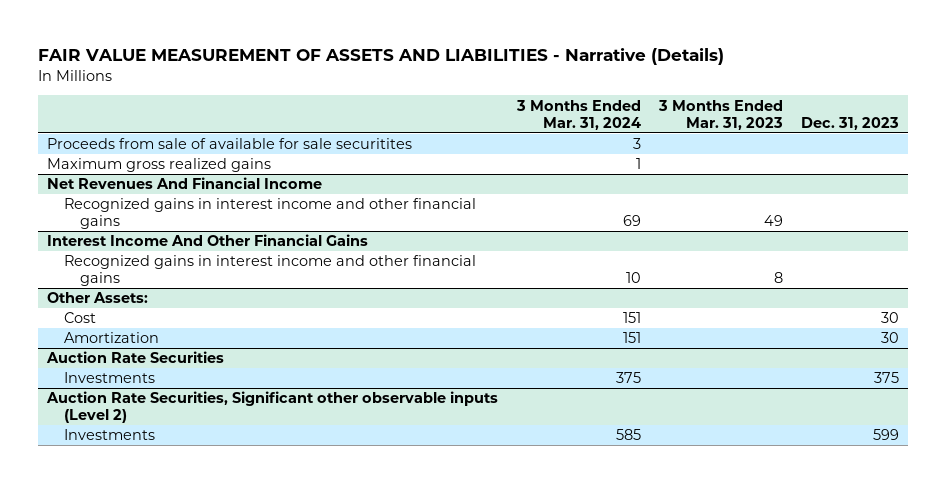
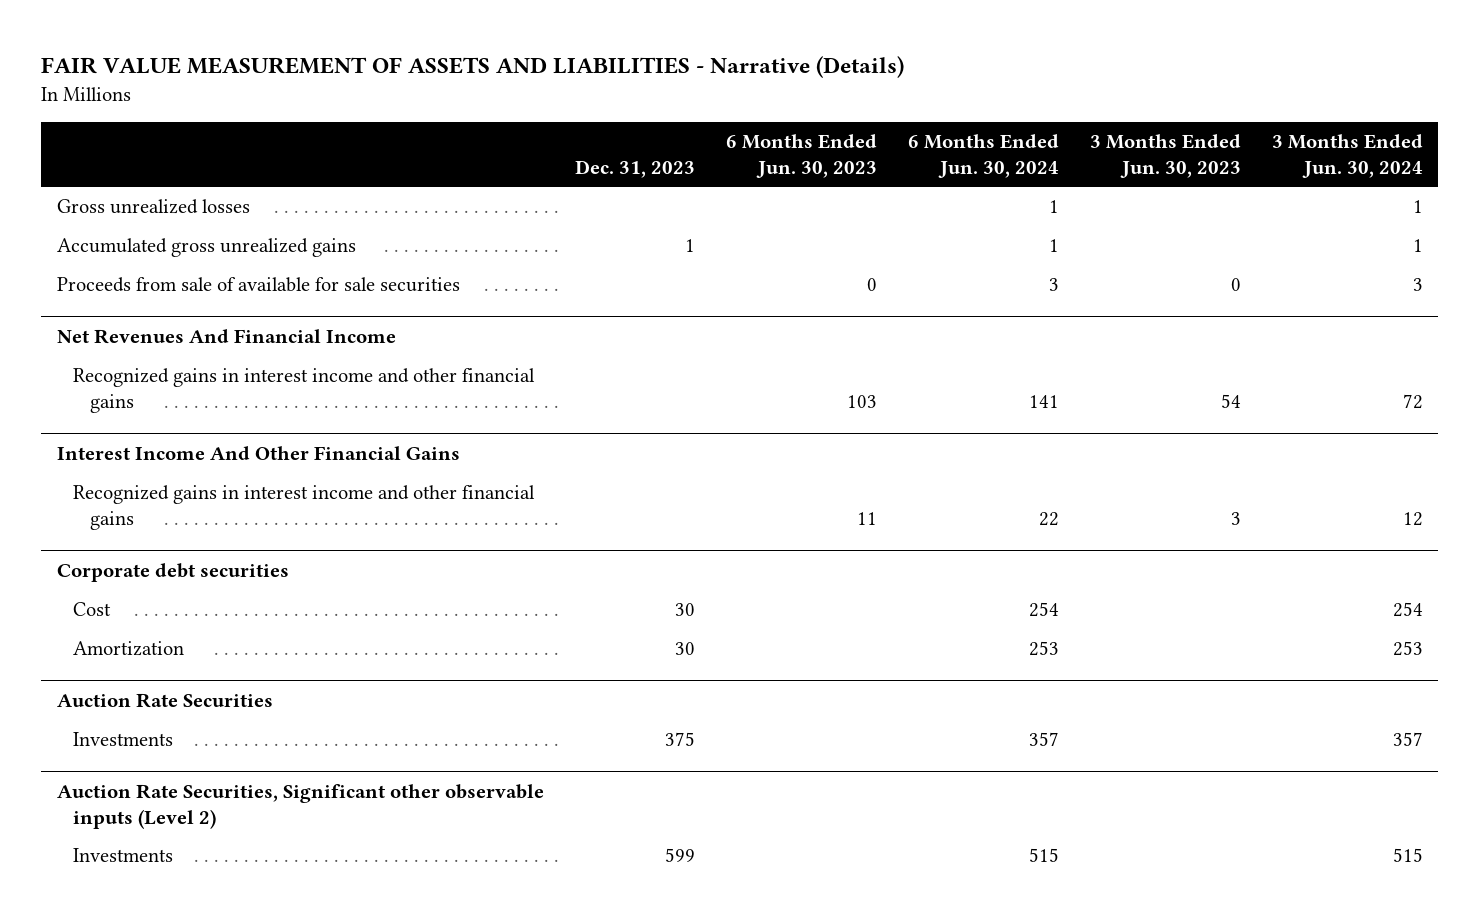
[515,99,641,130] 3 Months Ended Mar. 31, 2024 -> none
[657,99,783,130] 3 Months Ended Mar. 31, 2023 -> none
none -> [725,133,877,178] 6 Months Ended Jun. 30, 2023
none -> [907,133,1059,178] 6 Months Ended Jun. 30, 2024
none -> [1089,133,1241,178] 3 Months Ended Jun. 30, 2023
none -> [1271,133,1423,178] 3 Months Ended Jun. 30, 2024
[47,158,272,173] Maximum gross realized gains -> none
none -> [56,199,250,215] Gross unrealized losses
none -> [56,238,356,258] Accumulated gross unrealized gains
[47,138,413,150] Proceeds from sale of available for sale securitites -> [56,277,460,293] Proceeds from sale of available for sale securities
[47,292,149,304] Other Assets: -> [56,562,289,582] Corporate debt securities

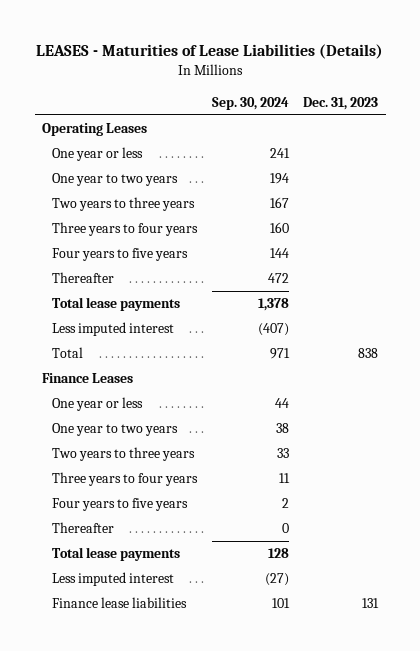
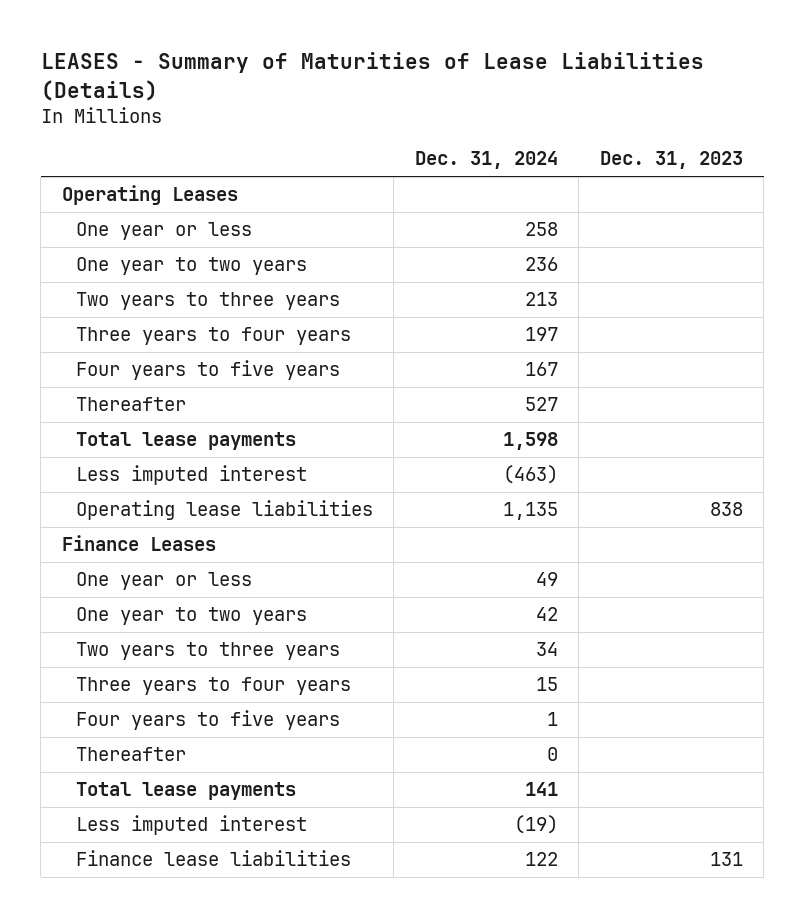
[36,44,384,60] LEASES - Maturities of Lease Liabilities (Details) -> [40,52,704,102] LEASES - Summary of Maturities of Lease Liabilities (Details)
[211,96,289,110] Sep. 30, 2024 -> none
none -> [414,151,558,170] Dec. 31, 2024
[52,347,84,359] Total -> [75,500,373,521] Operating lease liabilities

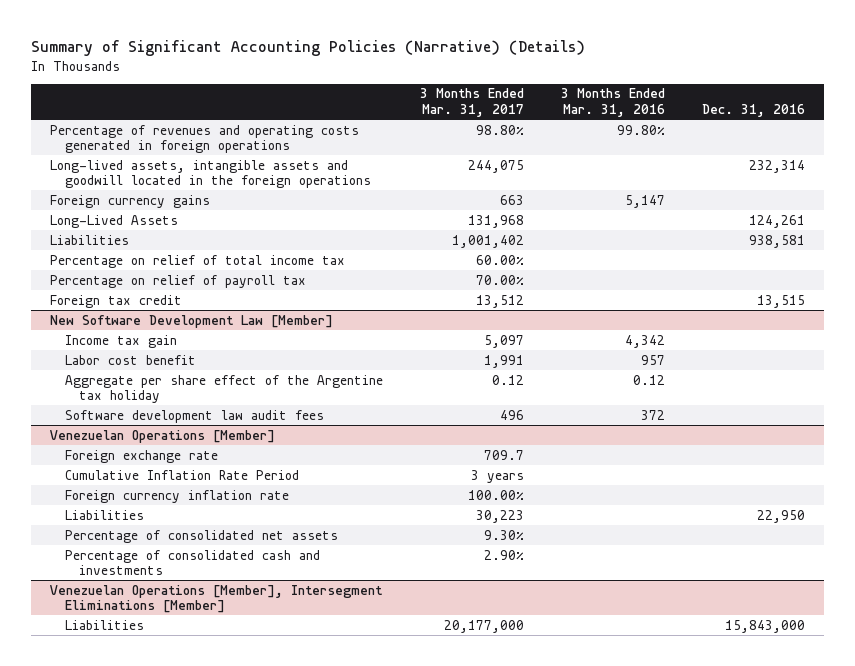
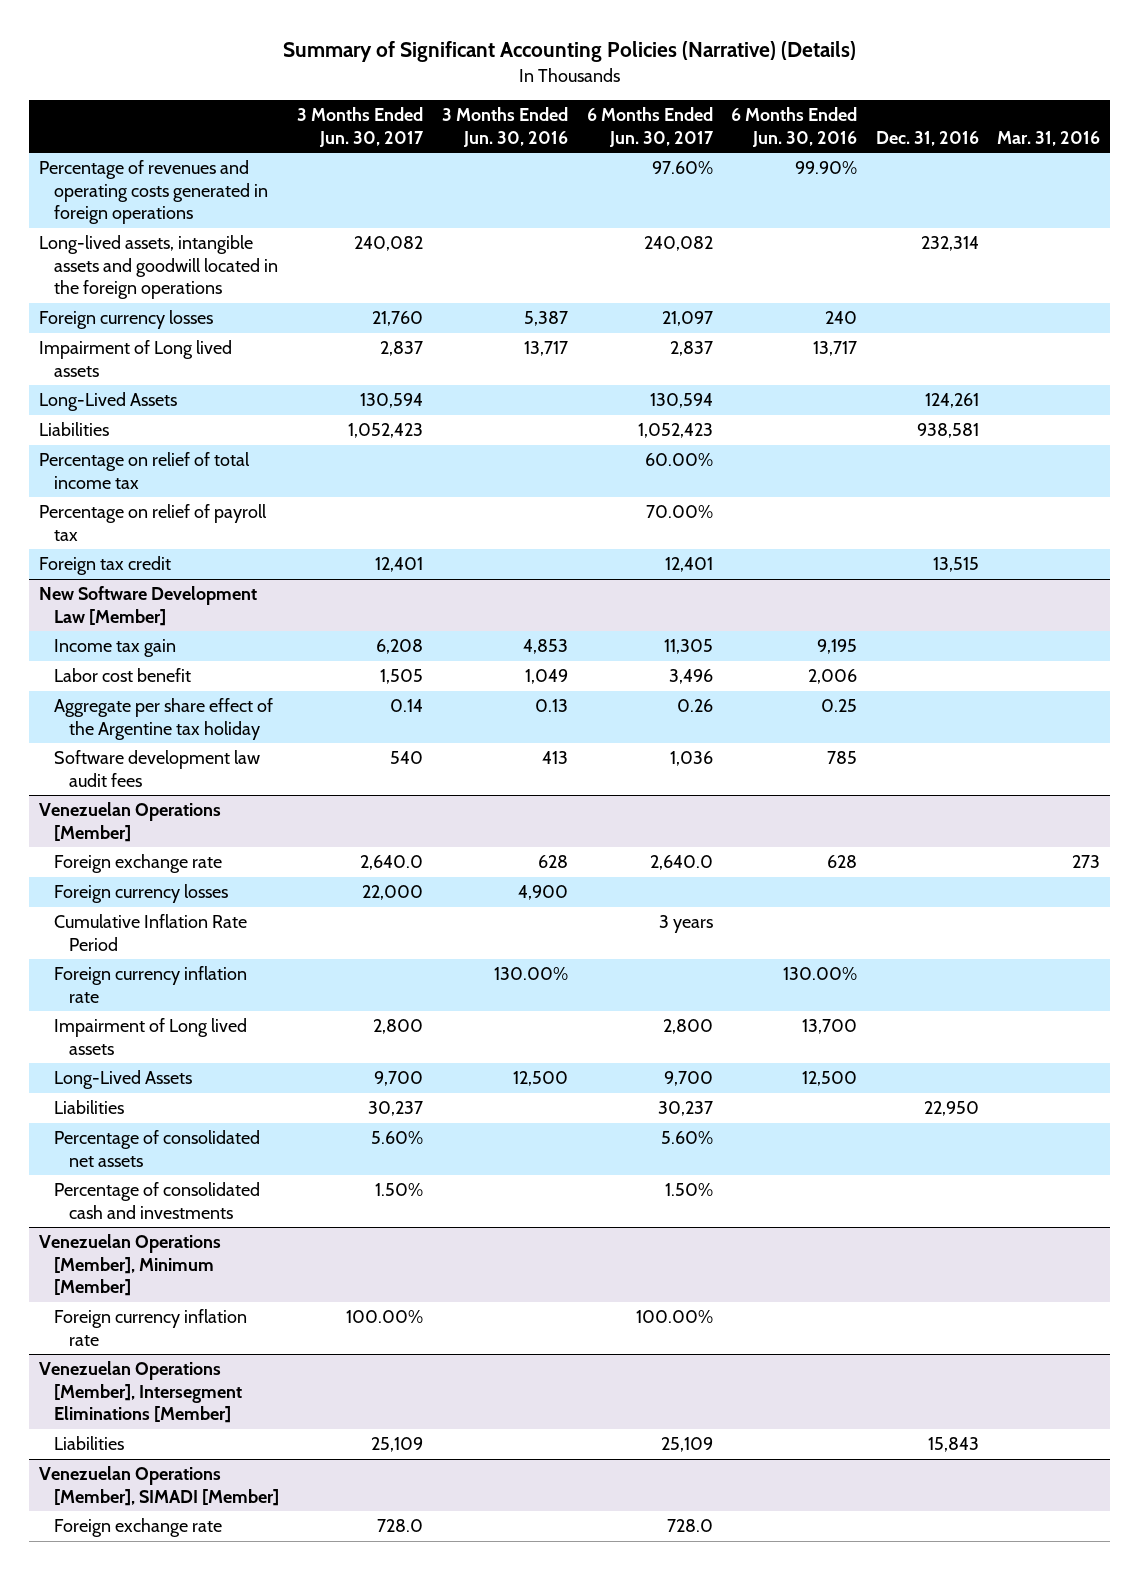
[419,88,524,118] 3 Months Ended Mar. 31, 2017 -> none
[560,88,665,118] 3 Months Ended Mar. 31, 2016 -> none
none -> [297,107,425,147] 3 Months Ended Jun. 30, 2017
none -> [441,107,568,147] 3 Months Ended Jun. 30, 2016
none -> [586,107,714,147] 6 Months Ended Jun. 30, 2017
none -> [731,107,858,147] 6 Months Ended Jun. 30, 2016
none -> [997,130,1101,146] Mar. 31, 2016
[50,194,211,208] Foreign currency gains -> [38,310,213,330] Foreign currency losses
none -> [38,340,232,377] Impairment of Long lived assets
none -> [53,884,228,904] Foreign currency losses
none -> [53,1018,247,1055] Impairment of Long lived assets
none -> [53,1070,192,1090] Long-Lived Assets
none -> [38,1234,221,1296] Venezuelan Operations [Member], Minimum [Member]
none -> [53,1309,247,1346] Foreign currency inflation rate
[724,619,805,633] 15,843,000 -> [927,1437,979,1453] 15,843
none -> [38,1466,279,1506] Venezuelan Operations [Member], SIMADI [Member]
none -> [53,1518,222,1538] Foreign exchange rate

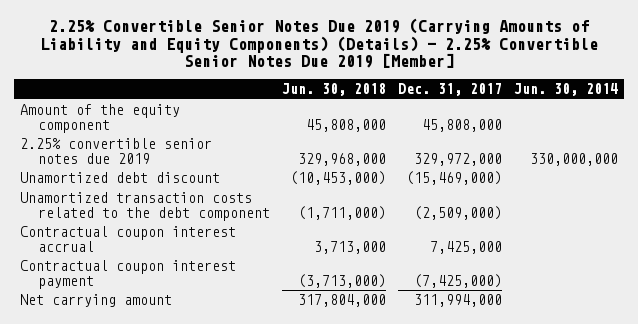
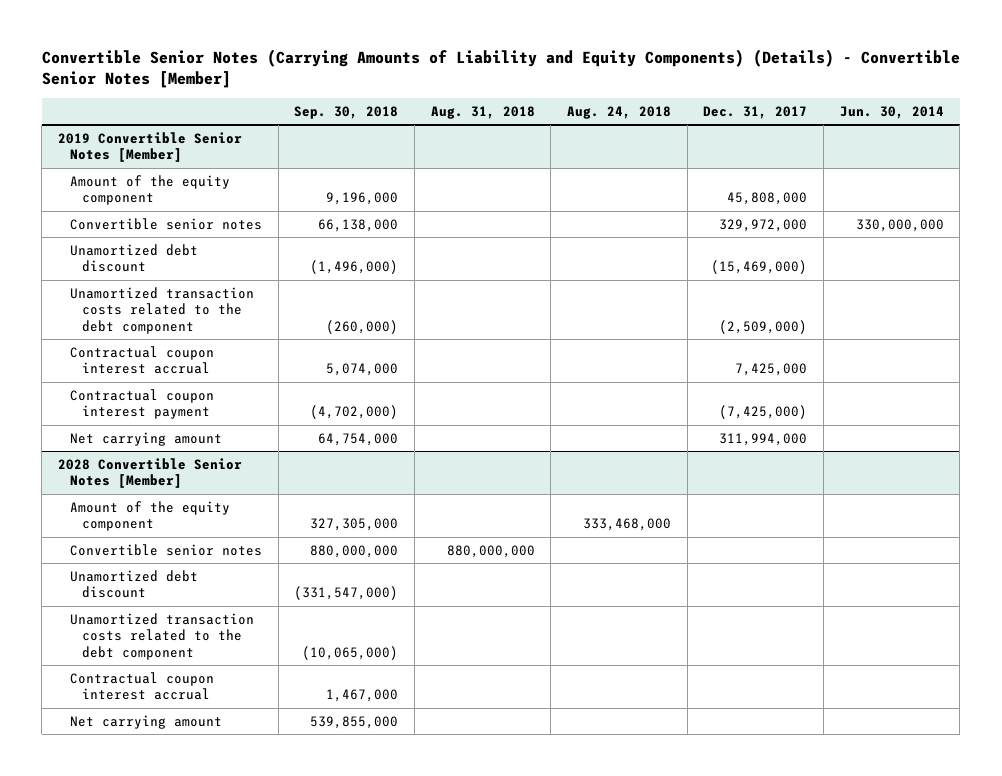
[40,17,599,69] 2.25% Convertible Senior Notes Due 2019 (Carrying Amounts of Liability and Equity Components) (Details) - 2.25% Convertible Senior Notes Due 2019 [Member] -> [41,49,960,89] Convertible Senior Notes (Carrying Amounts of Liability and Equity Components) (Details) - Convertible Senior Notes [Member]
[281,83,386,97] Jun. 30, 2018 -> none
none -> [294,105,399,119] Sep. 30, 2018
none -> [430,105,535,119] Aug. 31, 2018
none -> [567,105,672,119] Aug. 24, 2018
none -> [57,131,242,163] 2019 Convertible Senior Notes [Member]
[19,138,212,164] 2.25% convertible senior notes due 2019 -> [70,217,263,230] Convertible senior notes
none -> [57,457,242,489] 2028 Convertible Senior Notes [Member]
none -> [70,500,231,532] Amount of the equity component
none -> [70,543,263,556] Convertible senior notes
none -> [70,569,199,599] Unamortized debt discount
none -> [70,612,255,660] Unamortized transaction costs related to the debt component
none -> [70,671,215,701] Contractual coupon interest accrual
none -> [70,714,223,729] Net carrying amount

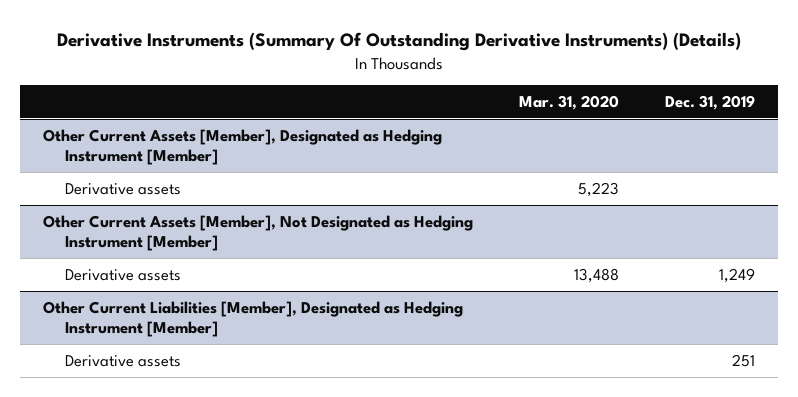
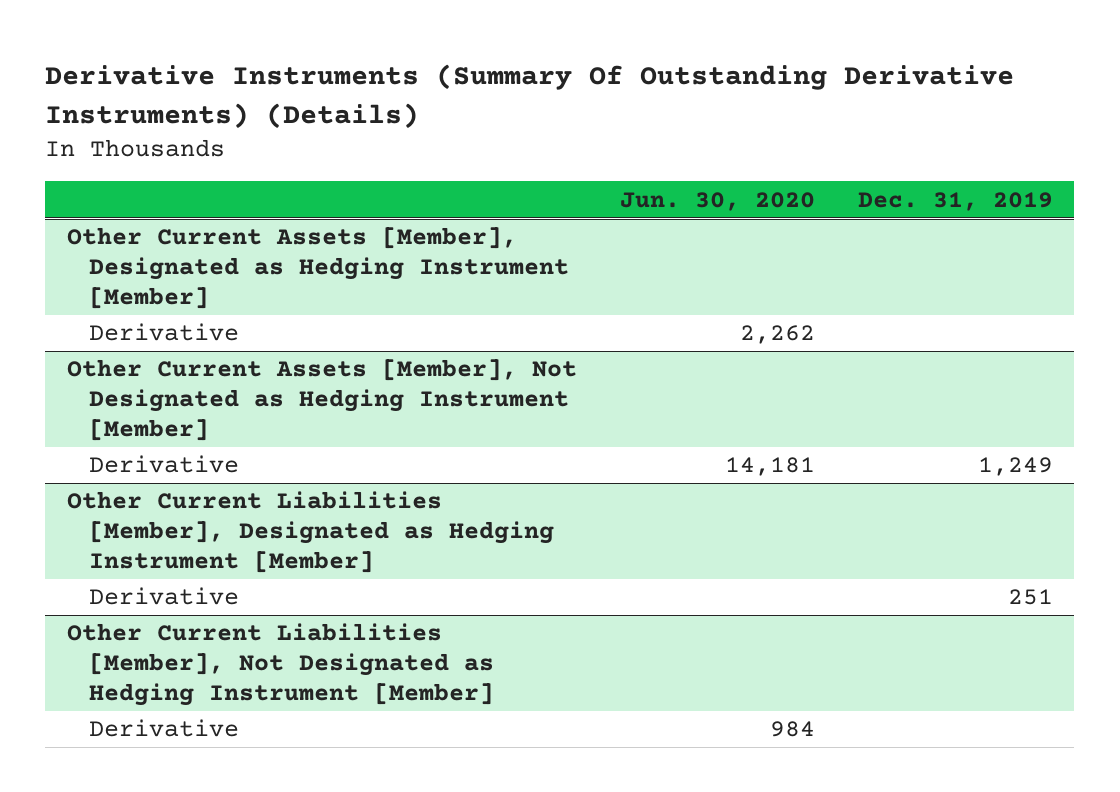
[519,94,620,110] Mar. 31, 2020 -> none
none -> [619,191,815,211] Jun. 30, 2020
[64,182,181,195] Derivative assets -> [89,323,240,342] Derivative
[64,268,181,281] Derivative assets -> [89,455,240,474] Derivative
[64,354,181,367] Derivative assets -> [89,587,240,606] Derivative
none -> [66,623,495,706] Other Current Liabilities [Member], Not Designated as Hedging Instrument [Member]
none -> [89,719,240,738] Derivative

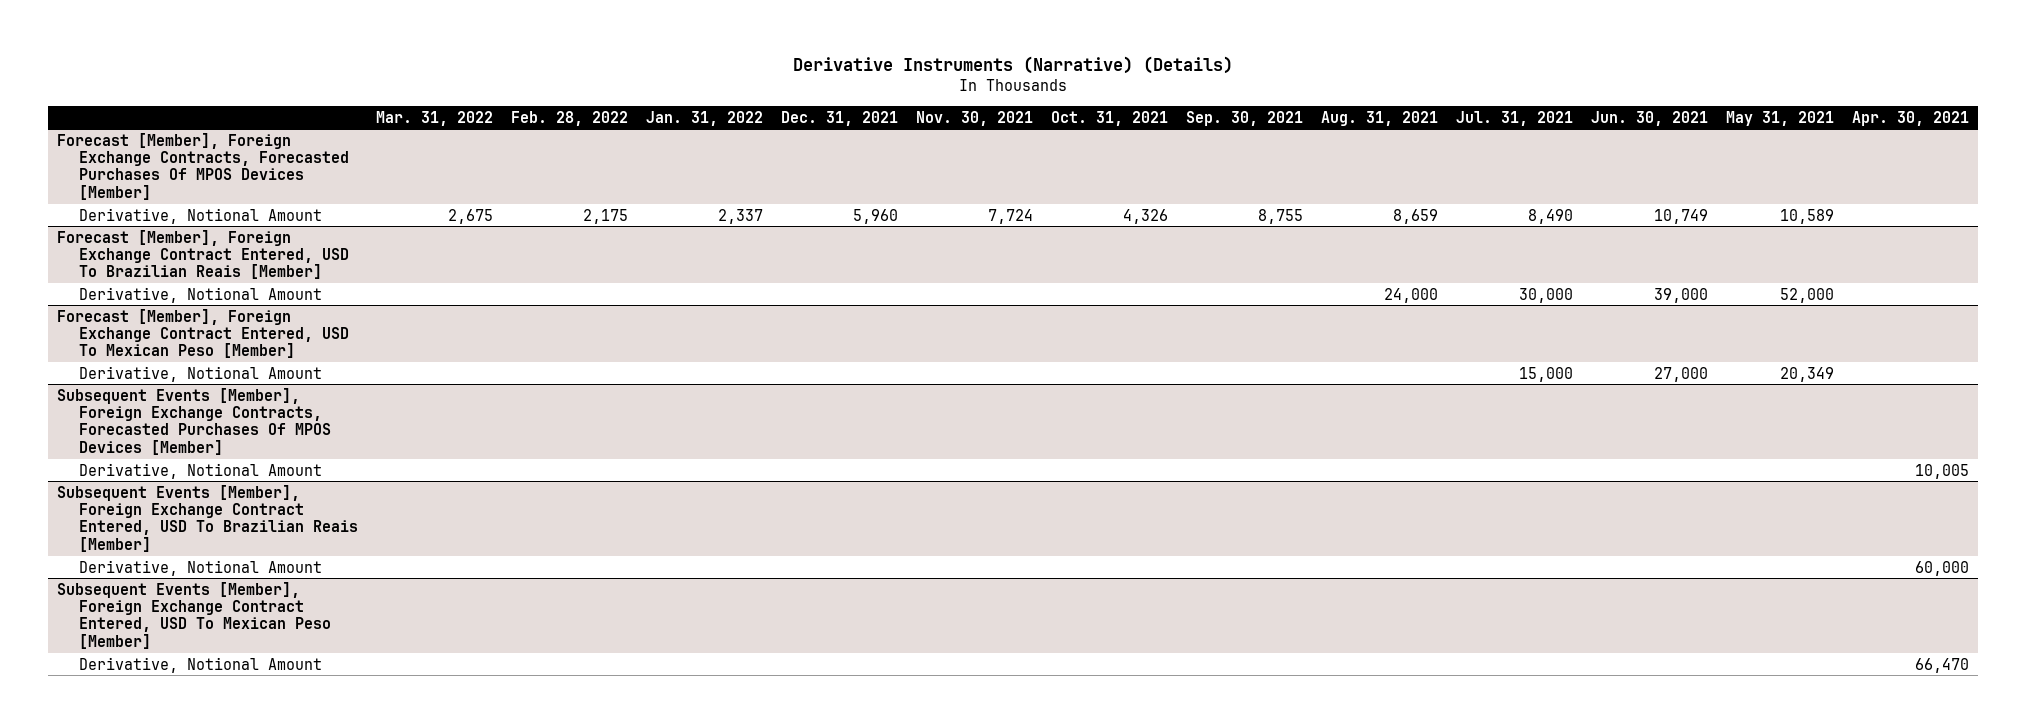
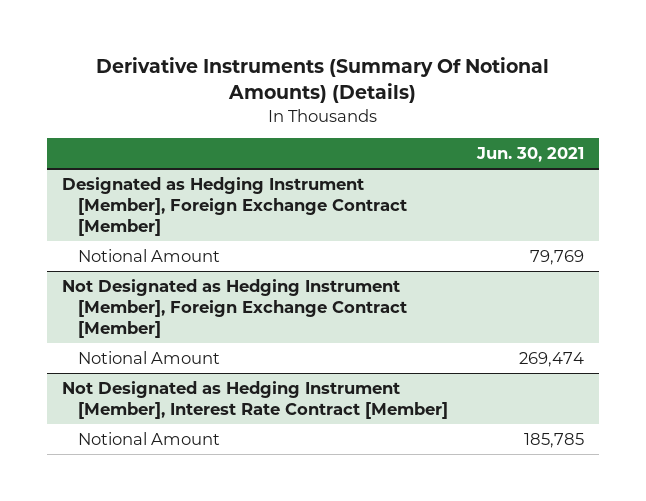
[793,56,1234,75] Derivative Instruments (Narrative) (Details) -> [96,57,550,104] Derivative Instruments (Summary Of Notional Amounts) (Details)
[375,110,493,126] Mar. 31, 2022 -> none
[510,110,628,126] Feb. 28, 2022 -> none
[645,110,763,126] Jan. 31, 2022 -> none
[780,110,898,126] Dec. 31, 2021 -> none
[915,110,1033,126] Nov. 30, 2021 -> none
[1050,110,1168,126] Oct. 31, 2021 -> none
[1185,110,1303,126] Sep. 30, 2021 -> none
[1320,110,1438,126] Aug. 31, 2021 -> none
[1455,110,1573,126] Jul. 31, 2021 -> none
[1725,110,1834,126] May 31, 2021 -> none
[1851,110,1969,126] Apr. 30, 2021 -> none
[57,132,349,200] Forecast [Member], Foreign Exchange Contracts, Forecasted Purchases Of MPOS Devices [Member] -> none
[78,207,322,224] Derivative, Notional Amount -> none
[57,229,349,280] Forecast [Member], Foreign Exchange Contract Entered, USD To Brazilian Reais [Member] -> none
[78,286,322,303] Derivative, Notional Amount -> none
[57,308,349,359] Forecast [Member], Foreign Exchange Contract Entered, USD To Mexican Peso [Member] -> none
[78,365,322,382] Derivative, Notional Amount -> none
[57,387,331,455] Subsequent Events [Member], Foreign Exchange Contracts, Forecasted Purchases Of MPOS Devices [Member] -> none
[78,462,322,479] Derivative, Notional Amount -> none
[57,484,358,552] Subsequent Events [Member], Foreign Exchange Contract Entered, USD To Brazilian Reais [Member] -> none
[78,559,322,576] Derivative, Notional Amount -> none
[57,581,331,649] Subsequent Events [Member], Foreign Exchange Contract Entered, USD To Mexican Peso [Member] -> none
[78,656,322,673] Derivative, Notional Amount -> none
none -> [61,176,408,236] Designated as Hedging Instrument [Member], Foreign Exchange Contract [Member]
none -> [78,248,221,262] Notional Amount
none -> [61,278,408,338] Not Designated as Hedging Instrument [Member], Foreign Exchange Contract [Member]
none -> [78,350,221,364] Notional Amount
none -> [61,380,449,419] Not Designated as Hedging Instrument [Member], Interest Rate Contract [Member]
none -> [78,431,221,445] Notional Amount

